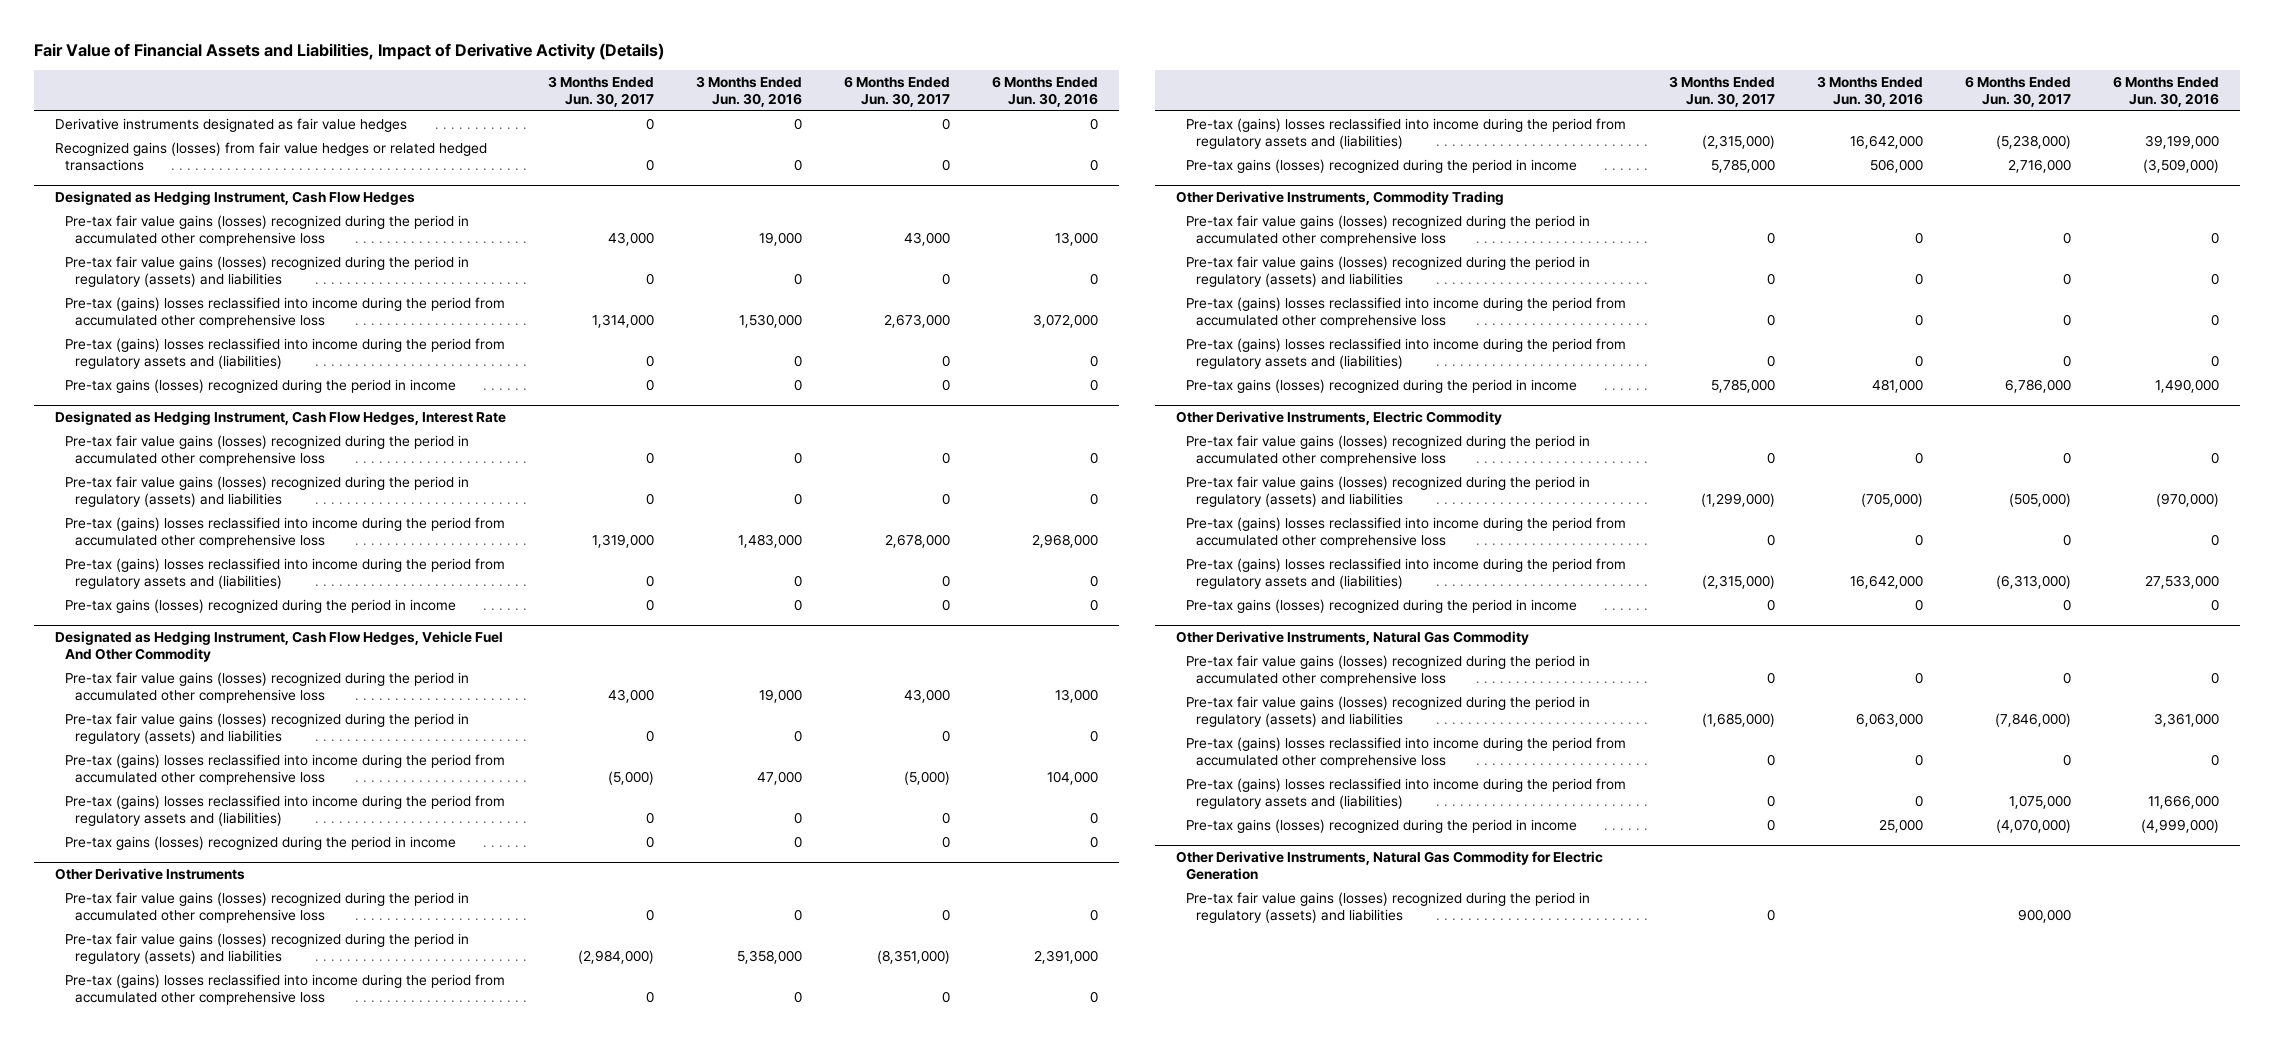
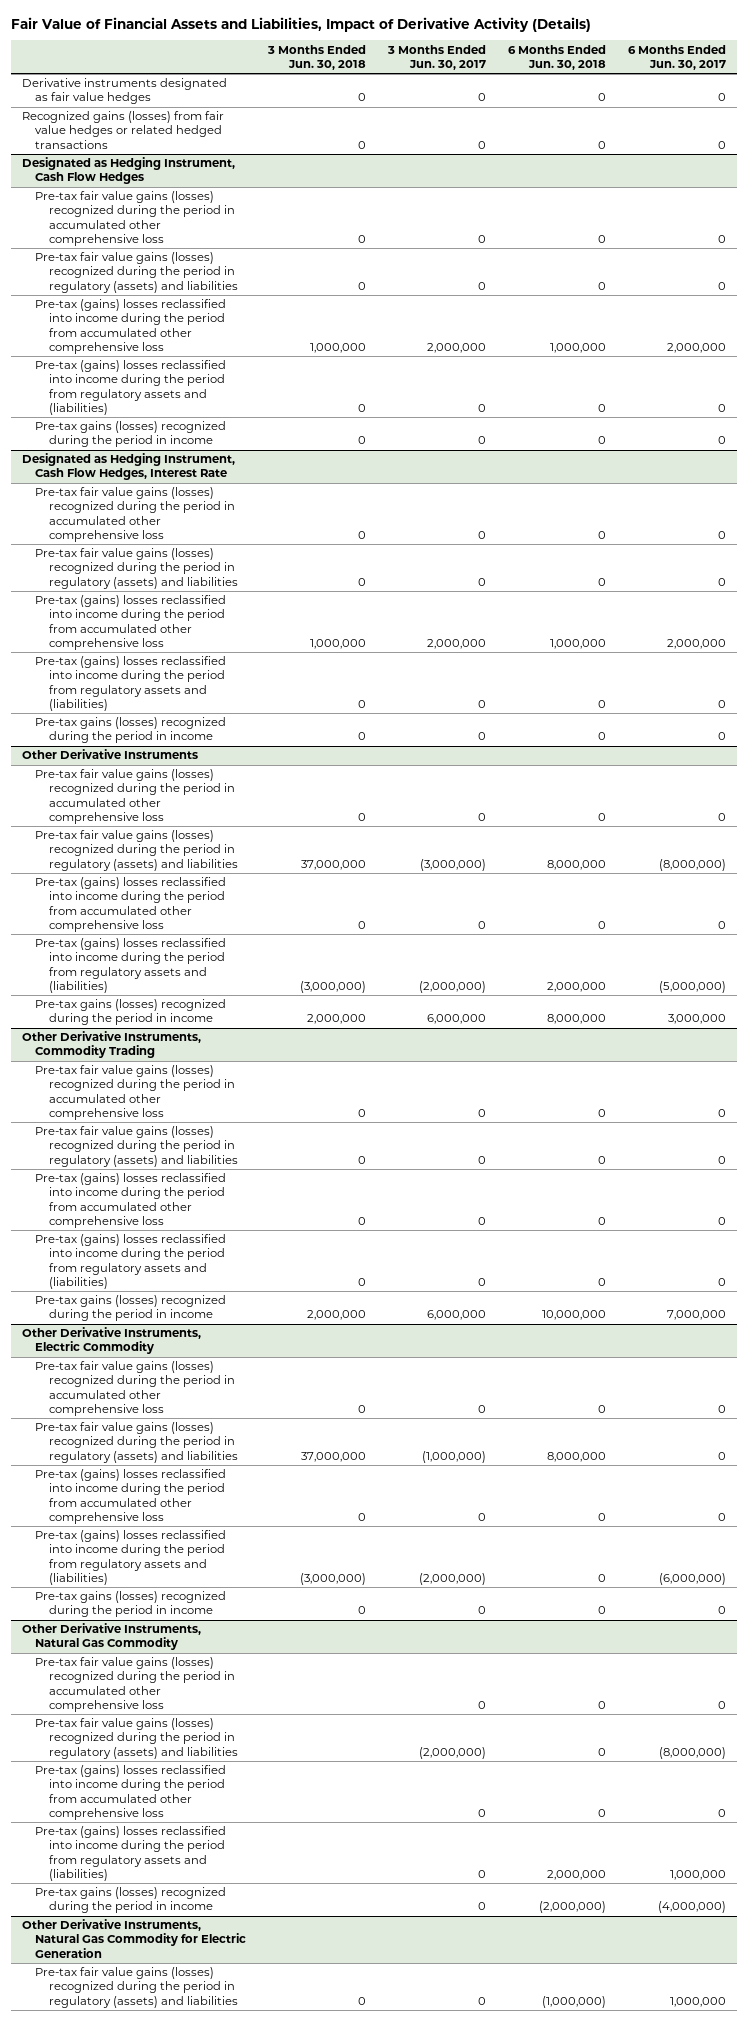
[695,75,802,107] 3 Months Ended Jun. 30, 2016 -> none
[992,75,1099,107] 6 Months Ended Jun. 30, 2016 -> none
none -> [267,44,367,70] 3 Months Ended Jun. 30, 2018
none -> [508,44,607,70] 6 Months Ended Jun. 30, 2018
[607,231,654,246] 43,000 -> [478,234,487,243] 0
[904,231,951,246] 43,000 -> [718,234,727,243] 0
[591,313,654,328] 1,314,000 -> [427,342,487,353] 2,000,000
[884,313,951,328] 2,673,000 -> [667,342,727,353] 2,000,000
[64,557,505,589] Pre-tax (gains) losses reclassified into income during the period from regulatory assets and (liabilities) -> none
[64,598,456,613] Pre-tax gains (losses) recognized during the period in income -> none
[54,631,503,663] Designated as Hedging Instrument, Cash Flow Hedges, Vehicle Fuel And Other Commodity -> none
[64,671,469,703] Pre-tax fair value gains (losses) recognized during the period in accumulated other comprehensive loss -> none
[64,712,469,744] Pre-tax fair value gains (losses) recognized during the period in regulatory (assets) and liabilities -> none
[64,753,505,785] Pre-tax (gains) losses reclassified into income during the period from accumulated other comprehensive loss -> none
[591,533,654,548] 1,319,000 -> [427,638,487,649] 2,000,000
[885,533,951,548] 2,678,000 -> [667,638,727,649] 2,000,000
[577,949,654,964] (2,984,000) -> [420,858,487,871] (3,000,000)
[877,949,951,964] (8,351,000) -> [659,858,727,871] (8,000,000)
[1701,134,1775,149] (2,315,000) -> [419,980,487,993] (2,000,000)
[1996,134,2072,149] (5,238,000) -> [659,980,727,993] (5,000,000)
[1710,158,1775,173] 5,785,000 -> [427,1014,487,1025] 6,000,000
[2008,158,2072,173] 2,716,000 -> [668,1014,727,1025] 3,000,000
[1710,378,1775,393] 5,785,000 -> [427,1310,487,1321] 6,000,000
[2005,378,2072,393] 6,786,000 -> [667,1310,727,1321] 7,000,000
[1700,492,1775,507] (1,299,000) -> [422,1450,487,1463] (1,000,000)
[2009,492,2072,507] (505,000) -> [718,1451,727,1460] 0
[1701,574,1775,589] (2,315,000) -> [419,1572,487,1585] (2,000,000)
[1996,574,2072,589] (6,313,000) -> [659,1572,727,1585] (6,000,000)
[1701,712,1775,727] (1,685,000) -> [419,1746,487,1759] (2,000,000)
[1995,712,2072,727] (7,846,000) -> [659,1746,727,1759] (8,000,000)
[2009,794,2072,809] 1,075,000 -> [670,1869,727,1880] 1,000,000
[1996,818,2072,833] (4,070,000) -> [658,1901,727,1914] (4,000,000)
[2018,908,2072,923] 900,000 -> [670,1996,727,2007] 1,000,000

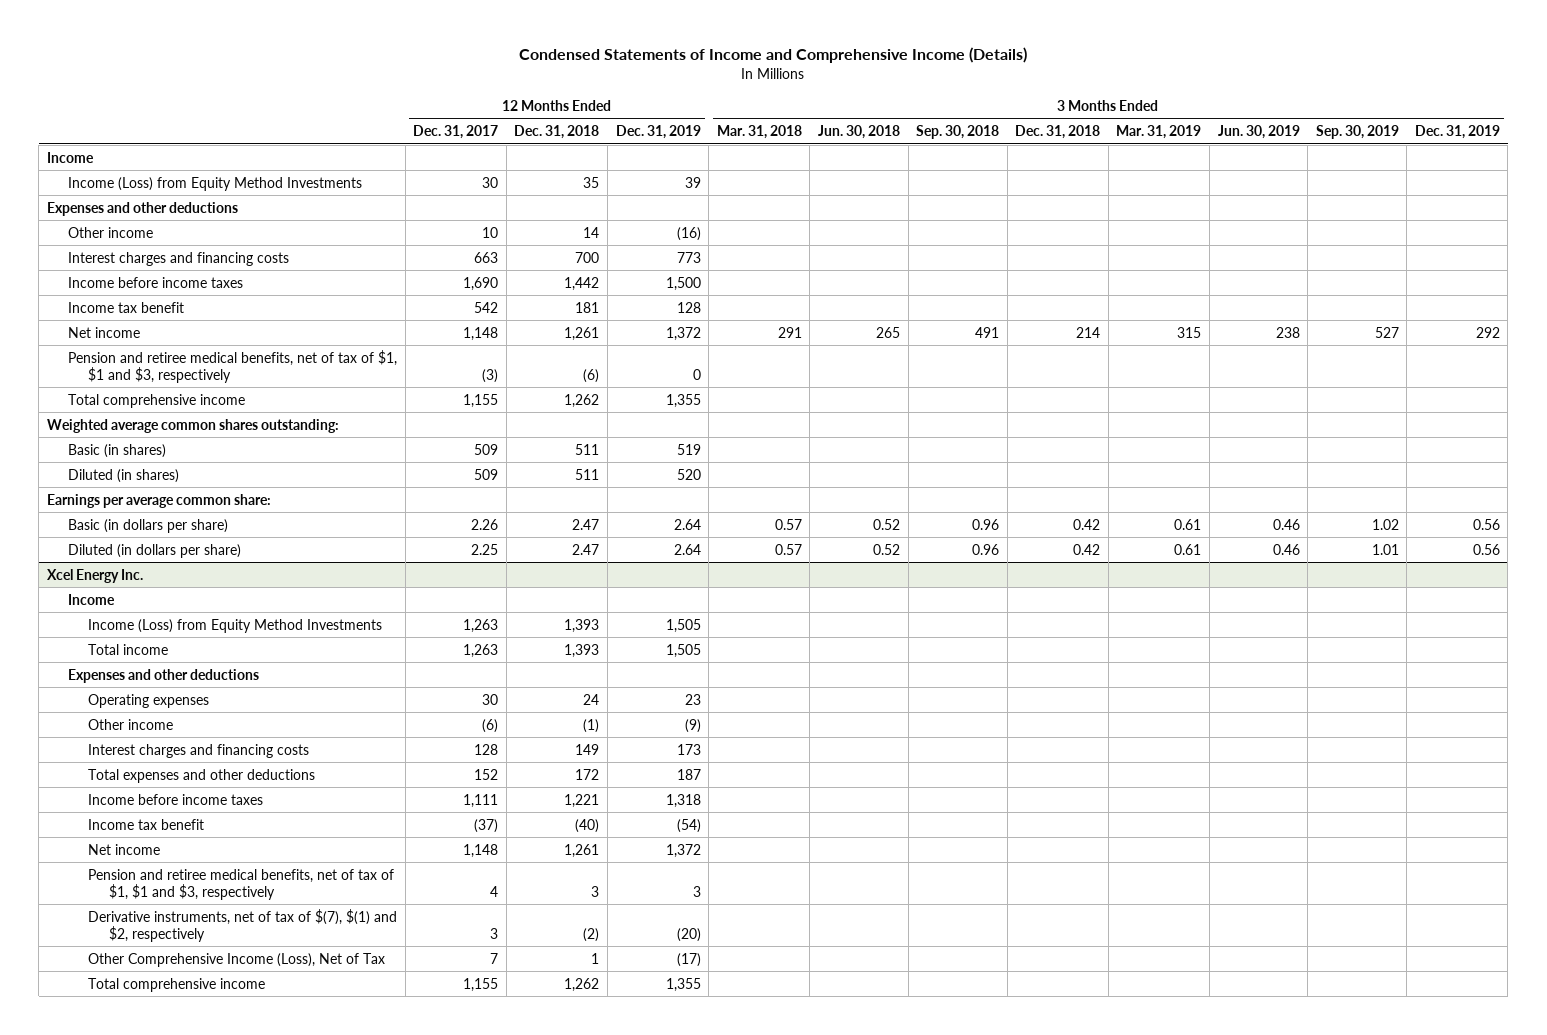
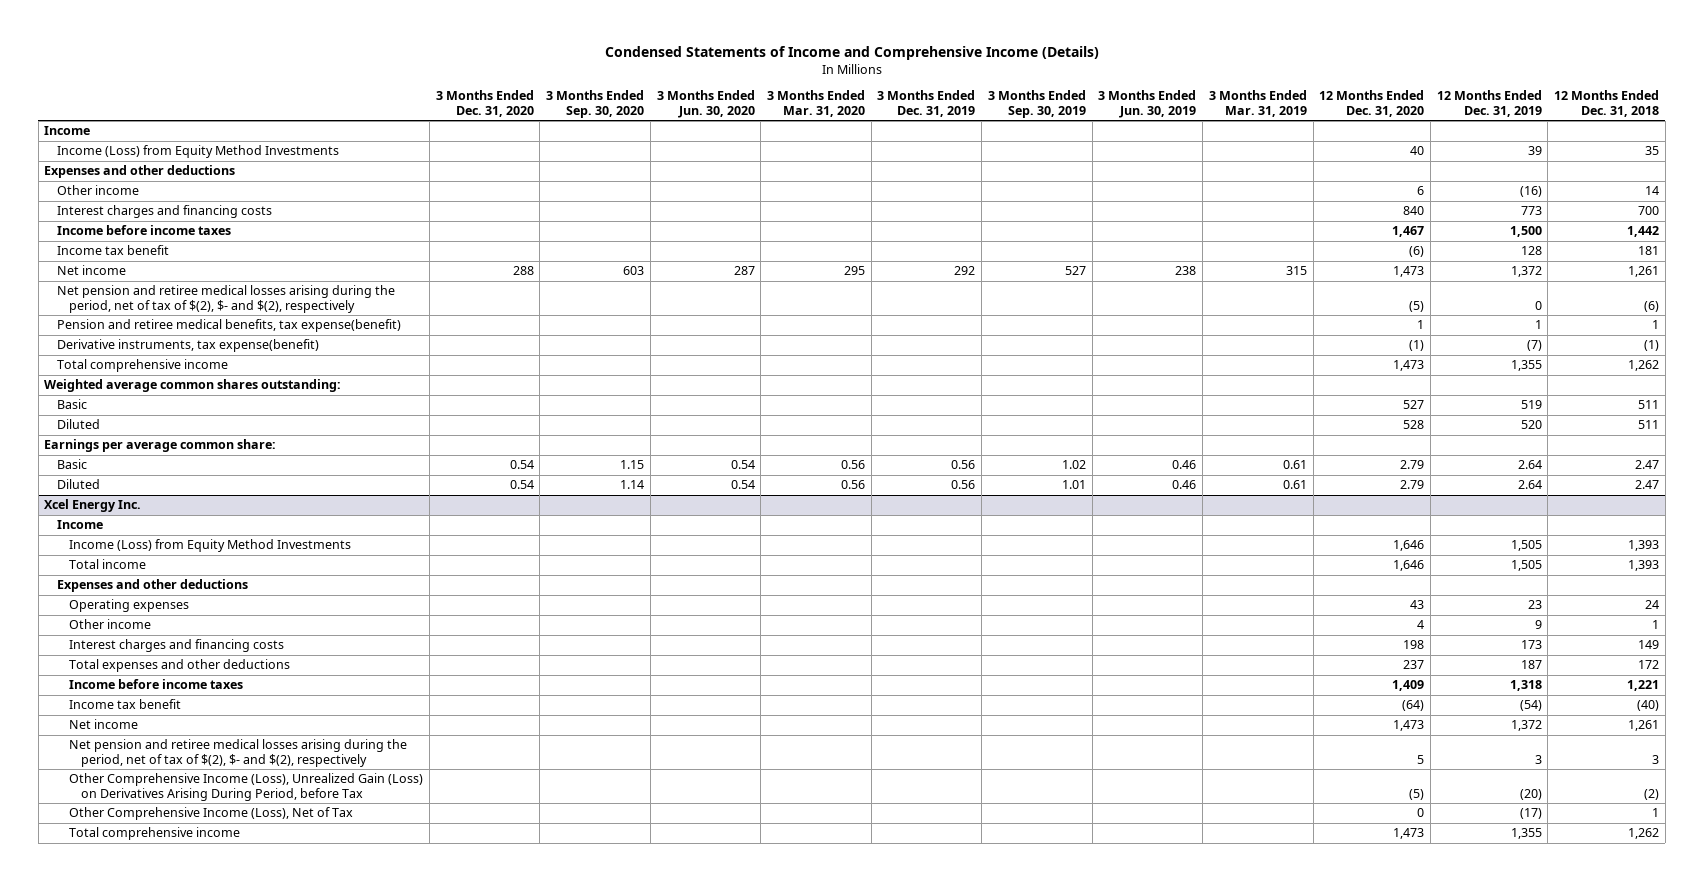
[413,125,499,140] Dec. 31, 2017 -> none
[716,125,802,140] Mar. 31, 2018 -> none
[817,125,900,140] Jun. 30, 2018 -> none
[916,125,1000,140] Sep. 30, 2018 -> none
[1015,125,1101,140] Dec. 31, 2018 -> none
none -> [435,90,534,118] 3 Months Ended Dec. 31, 2020
none -> [546,90,645,119] 3 Months Ended Sep. 30, 2020
none -> [656,90,755,119] 3 Months Ended Jun. 30, 2020
none -> [766,90,865,118] 3 Months Ended Mar. 31, 2020
none -> [1319,90,1425,118] 12 Months Ended Dec. 31, 2020
[67,349,397,383] Pension and retiree medical benefits, net of tax of $1, $1 and $3, respectively -> [56,285,395,313] Net pension and retiree medical losses arising during the period, net of tax of $(2), $- and $(2), respectively
none -> [56,319,401,333] Pension and retiree medical benefits, tax expense(benefit)
none -> [56,339,319,353] Derivative instruments, tax expense(benefit)
[67,443,166,458] Basic (in shares) -> [56,399,87,410] Basic
[67,468,179,483] Diluted (in shares) -> [56,419,100,430] Diluted
[67,518,228,533] Basic (in dollars per share) -> [56,459,87,470] Basic
[67,543,241,558] Diluted (in dollars per share) -> [56,479,100,490] Diluted
[583,718,600,733] (1) -> [1652,620,1660,630] 1
[684,718,701,733] (9) -> [1534,620,1542,630] 9
[88,868,395,900] Pension and retiree medical benefits, net of tax of $1, $1 and $3, respectively -> [69,739,408,767] Net pension and retiree medical losses arising during the period, net of tax of $(2), $- and $(2), respectively
[88,908,398,942] Derivative instruments, net of tax of $(7), $(1) and $2, respectively -> [69,773,424,801] Other Comprehensive Income (Loss), Unrealized Gain (Loss) on Derivatives Arising During Period, before Tax

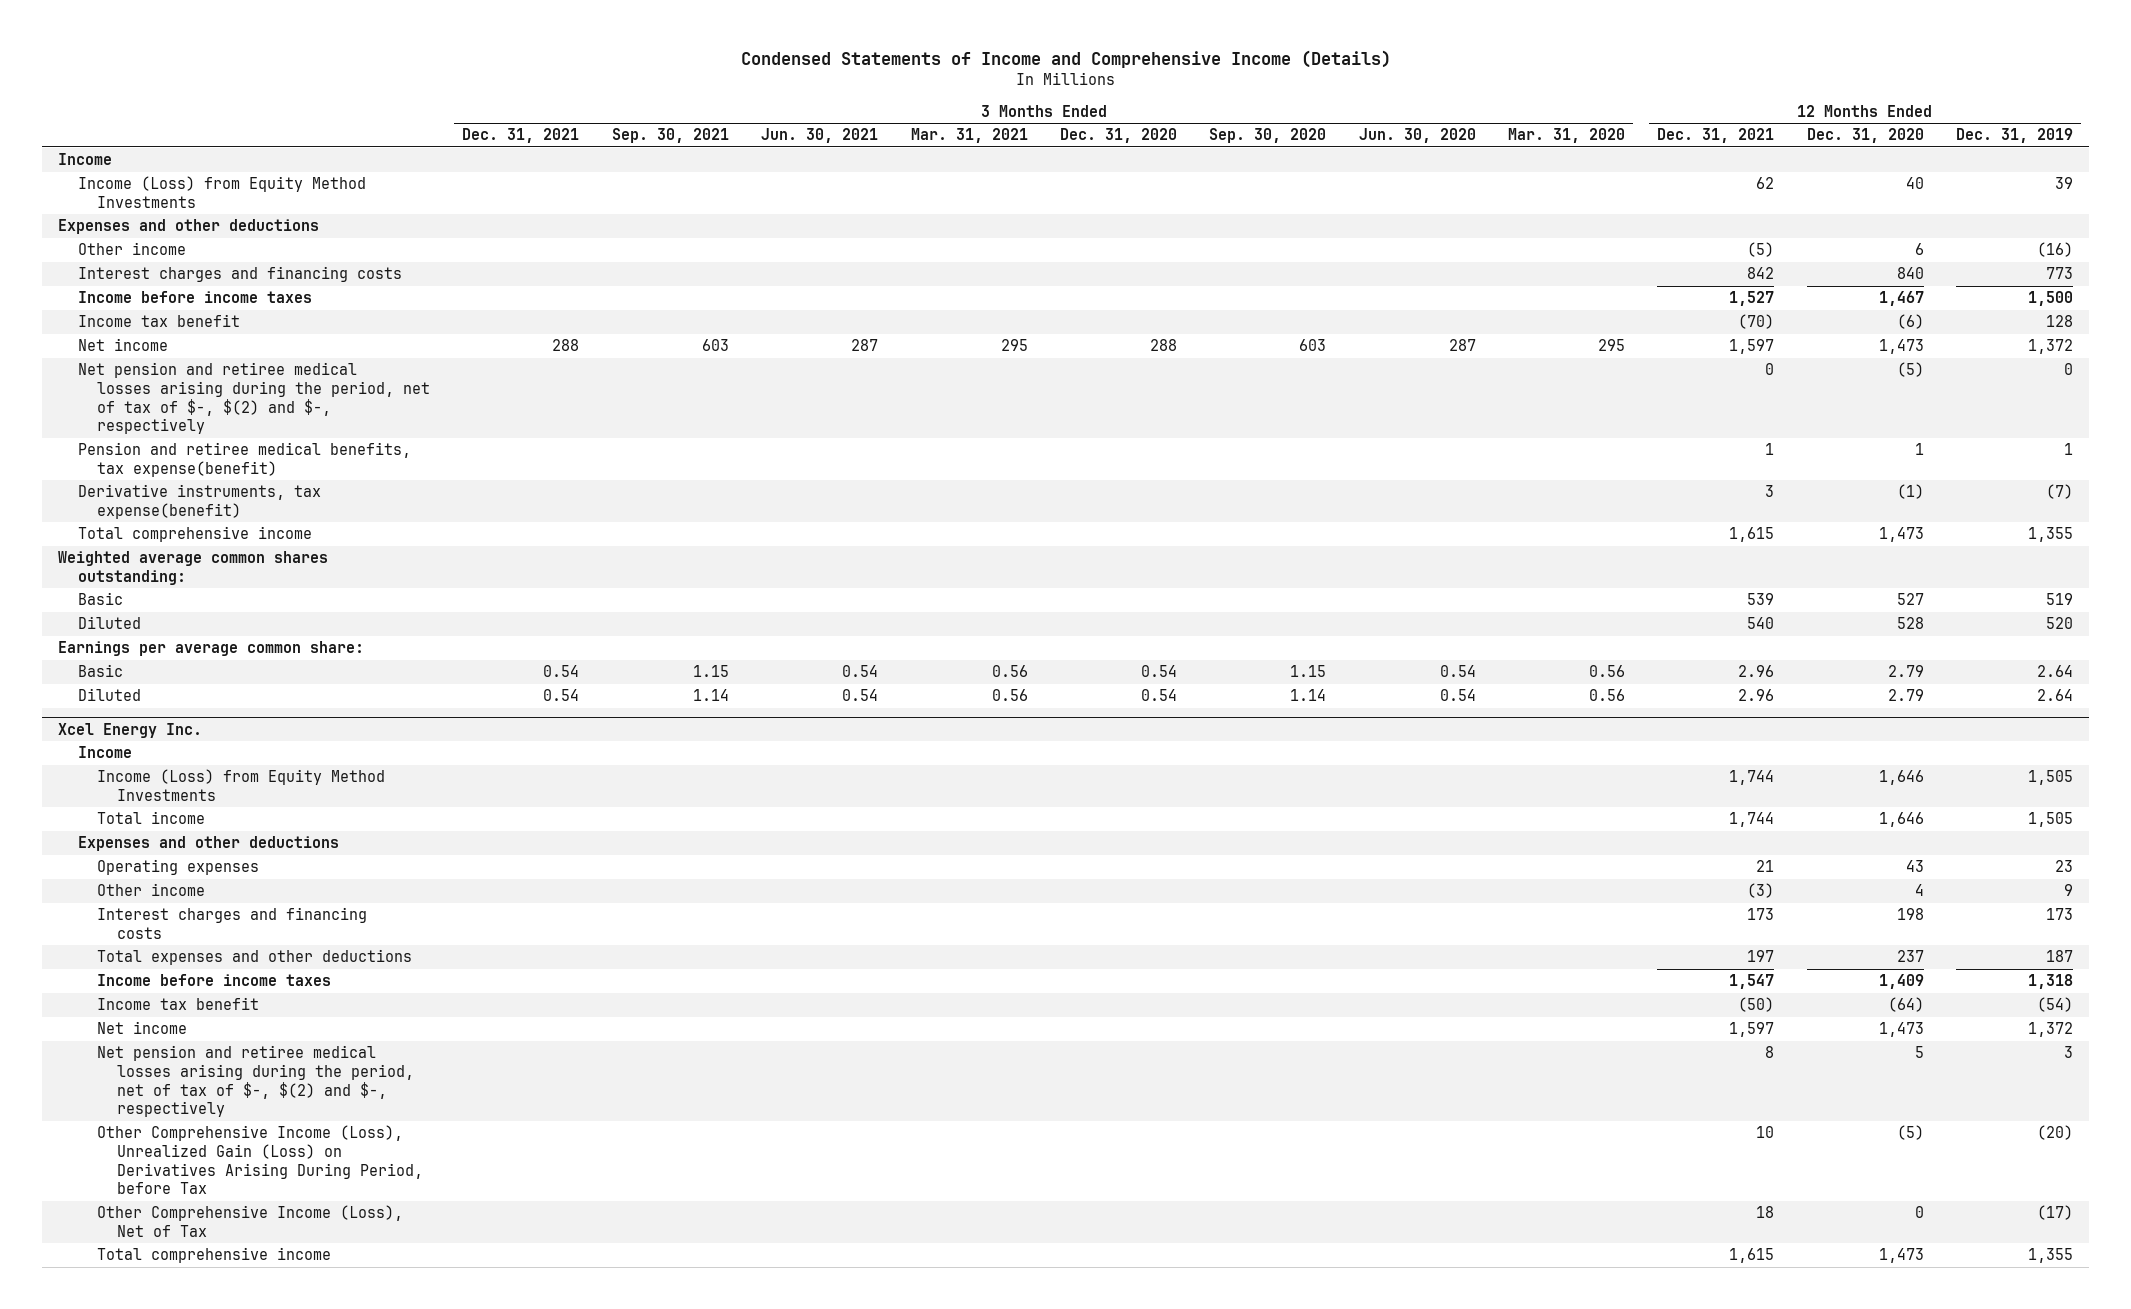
[877,90,976,118] 3 Months Ended Dec. 31, 2019 -> none
[987,90,1086,119] 3 Months Ended Sep. 30, 2019 -> none
[1098,90,1197,119] 3 Months Ended Jun. 30, 2019 -> none
[1208,90,1307,118] 3 Months Ended Mar. 31, 2019 -> none
[1554,90,1660,118] 12 Months Ended Dec. 31, 2018 -> none
none -> [462,128,580,144] Dec. 31, 2021
none -> [611,128,729,144] Sep. 30, 2021
none -> [761,128,879,144] Jun. 30, 2021
none -> [910,128,1028,144] Mar. 31, 2021
none -> [1657,128,1775,144] Dec. 31, 2021
[56,285,395,313] Net pension and retiree medical losses arising during the period, net of tax of $(2), $- and $(2), respectively -> [77,362,431,435] Net pension and retiree medical losses arising during the period, net of tax of $-, $(2) and $-, respectively
[69,739,408,767] Net pension and retiree medical losses arising during the period, net of tax of $(2), $- and $(2), respectively -> [97,1045,414,1118] Net pension and retiree medical losses arising during the period, net of tax of $-, $(2) and $-, respectively

